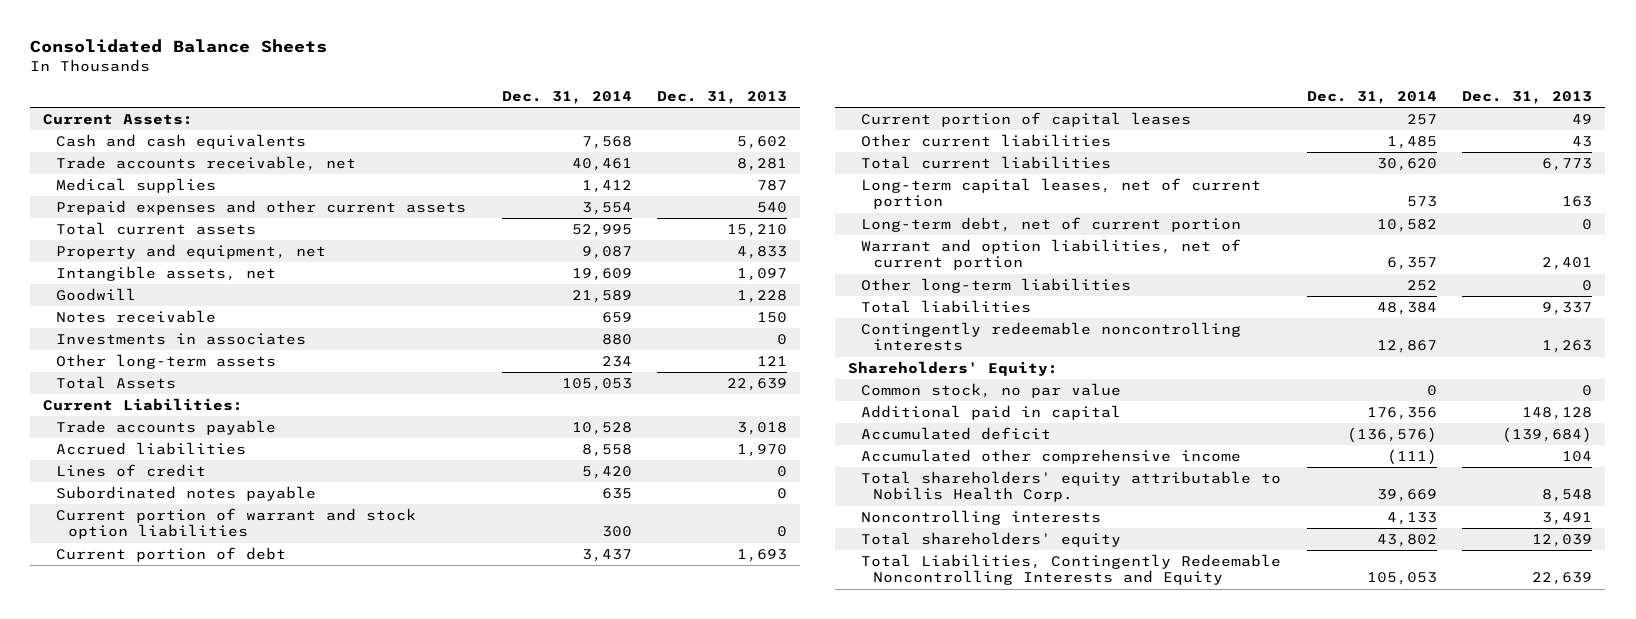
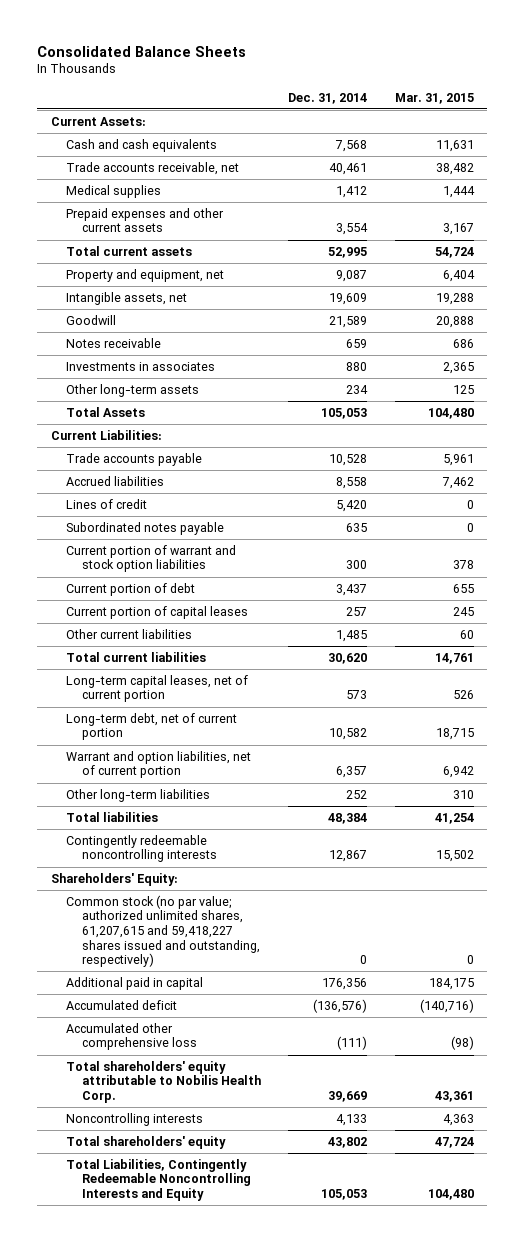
[657,91,788,105] Dec. 31, 2013 -> none
none -> [394,92,474,104] Mar. 31, 2015
[860,382,1121,398] Common stock, no par value -> [66,894,260,968] Common stock (no par value; authorized unlimited shares, 61,207,615 and 59,418,227 shares issued and outstanding, respectively)
[860,448,1241,464] Accumulated other comprehensive income -> [66,1022,197,1051] Accumulated other comprehensive loss

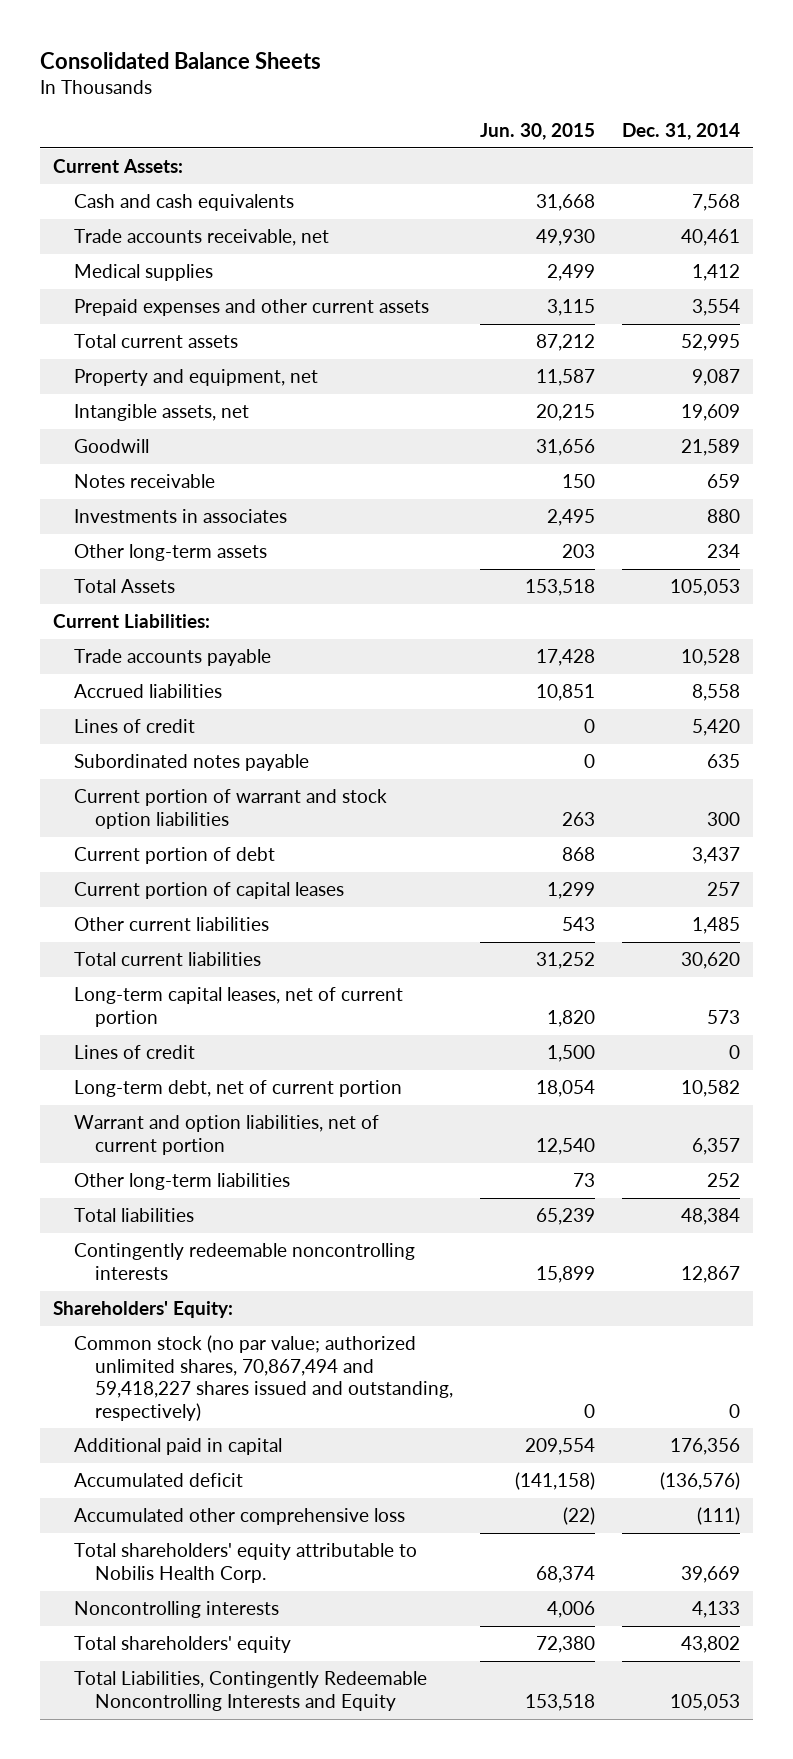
[394,92,474,104] Mar. 31, 2015 -> none
none -> [480,122,596,140] Jun. 30, 2015
none -> [74,1045,196,1060] Lines of credit
[66,894,260,968] Common stock (no par value; authorized unlimited shares, 61,207,615 and 59,418,227 shares issued and outstanding, respectively) -> [74,1335,454,1421] Common stock (no par value; authorized unlimited shares, 70,867,494 and 59,418,227 shares issued and outstanding, respectively)

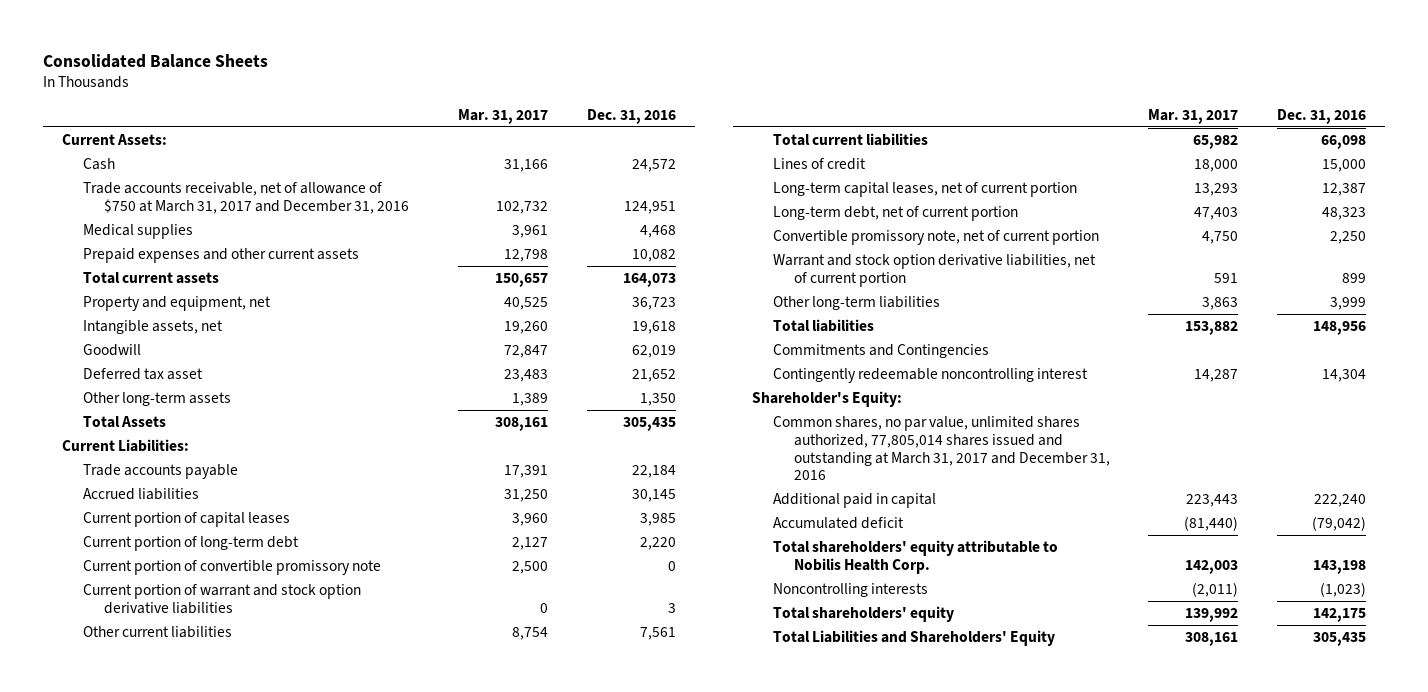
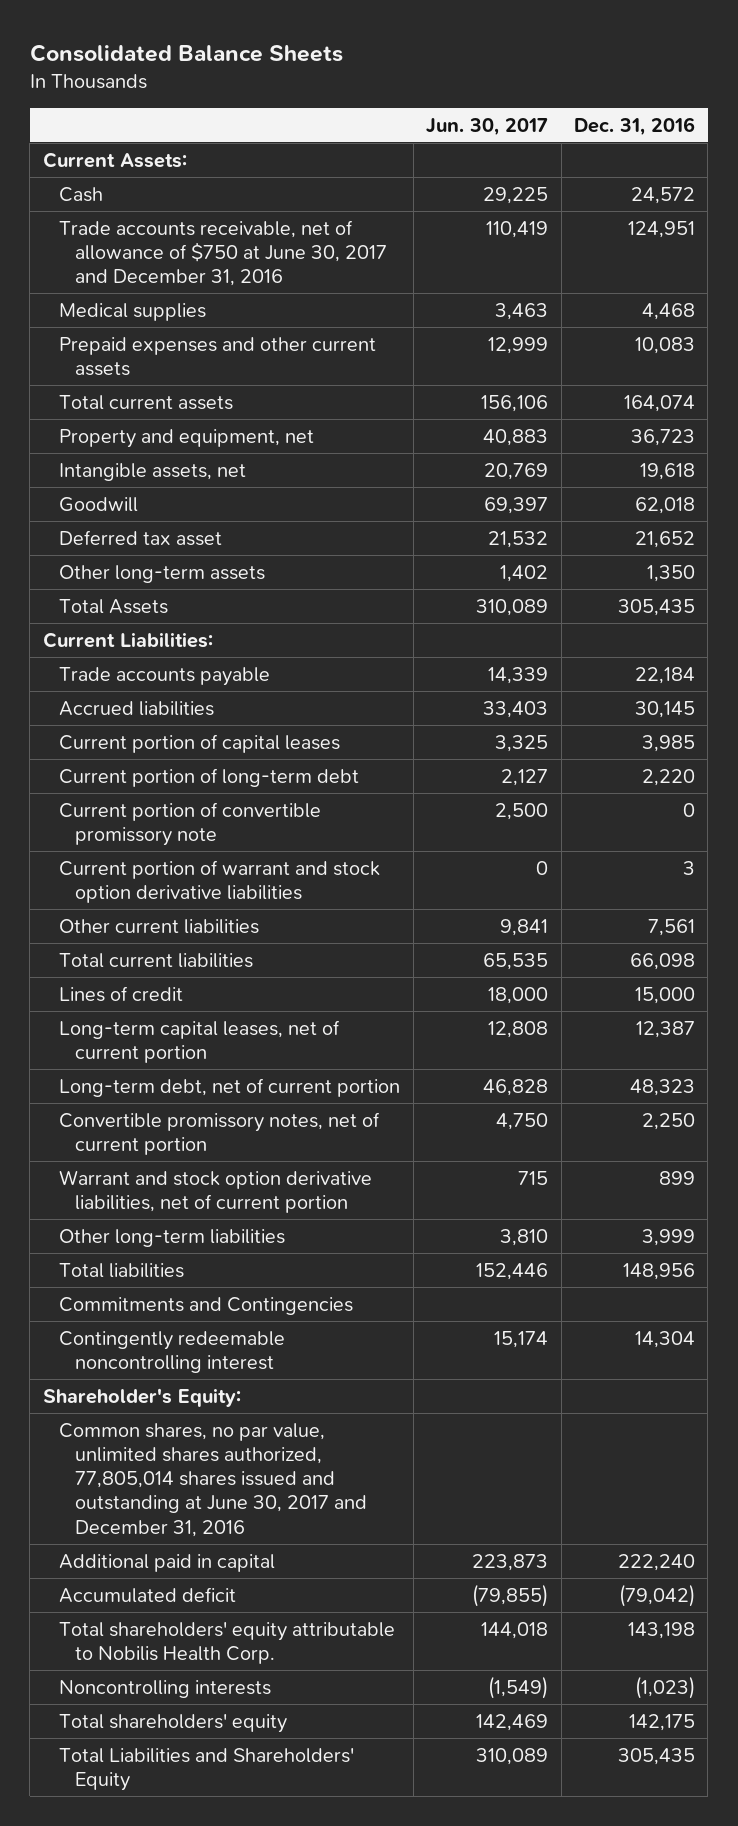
[458,108,549,124] Mar. 31, 2017 -> none
none -> [426,118,549,137] Jun. 30, 2017
[82,182,409,214] Trade accounts receivable, net of allowance of $750 at March 31, 2017 and December 31, 2016 -> [59,219,388,287] Trade accounts receivable, net of allowance of $750 at June 30, 2017 and December 31, 2016
[631,249,676,263] 10,082 -> [634,336,695,354] 10,083
[622,273,676,288] 164,073 -> [623,394,695,412] 164,074
[631,345,676,359] 62,019 -> [634,496,695,514] 62,018
[773,230,1100,246] Convertible promissory note, net of current portion -> [59,1111,381,1155] Convertible promissory notes, net of current portion
[773,416,1110,481] Common shares, no par value, unlimited shares authorized, 77,805,014 shares issued and outstanding at March 31, 2017 and December 31, 2016 -> [59,1422,368,1537] Common shares, no par value, unlimited shares authorized, 77,805,014 shares issued and outstanding at June 30, 2017 and December 31, 2016

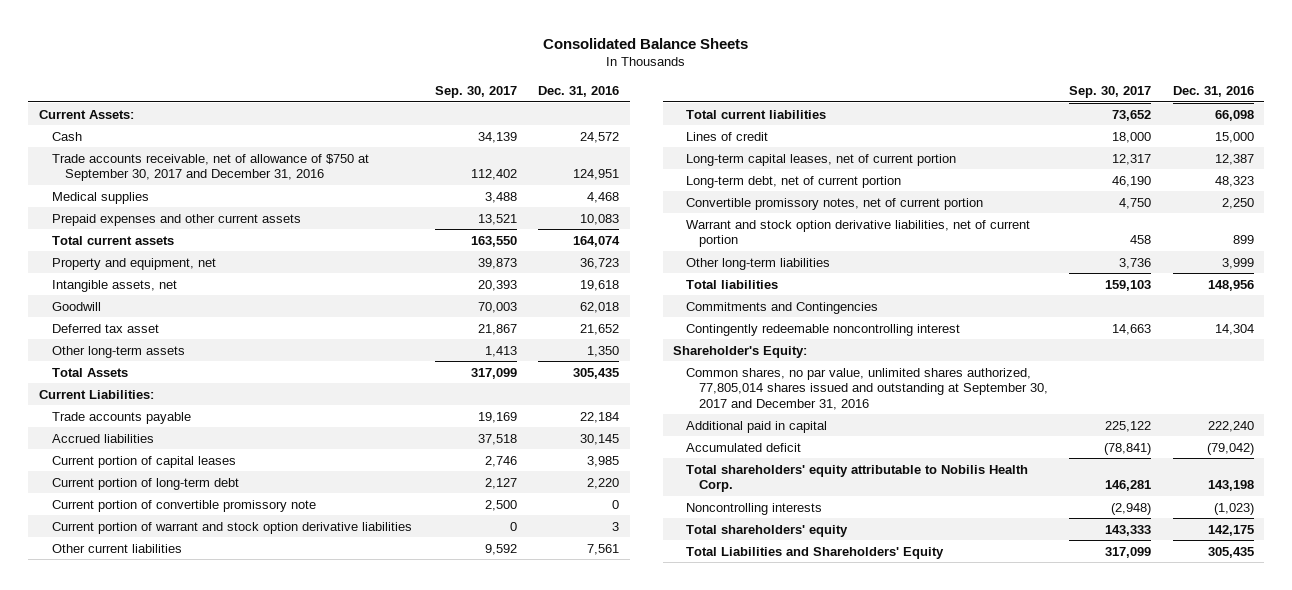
[426,118,549,137] Jun. 30, 2017 -> none
none -> [434,86,517,99] Sep. 30, 2017
[59,219,388,287] Trade accounts receivable, net of allowance of $750 at June 30, 2017 and December 31, 2016 -> [51,153,369,182] Trade accounts receivable, net of allowance of $750 at September 30, 2017 and December 31, 2016
[59,1422,368,1537] Common shares, no par value, unlimited shares authorized, 77,805,014 shares issued and outstanding at June 30, 2017 and December 31, 2016 -> [686,367,1049,410] Common shares, no par value, unlimited shares authorized, 77,805,014 shares issued and outstanding at September 30, 2017 and December 31, 2016

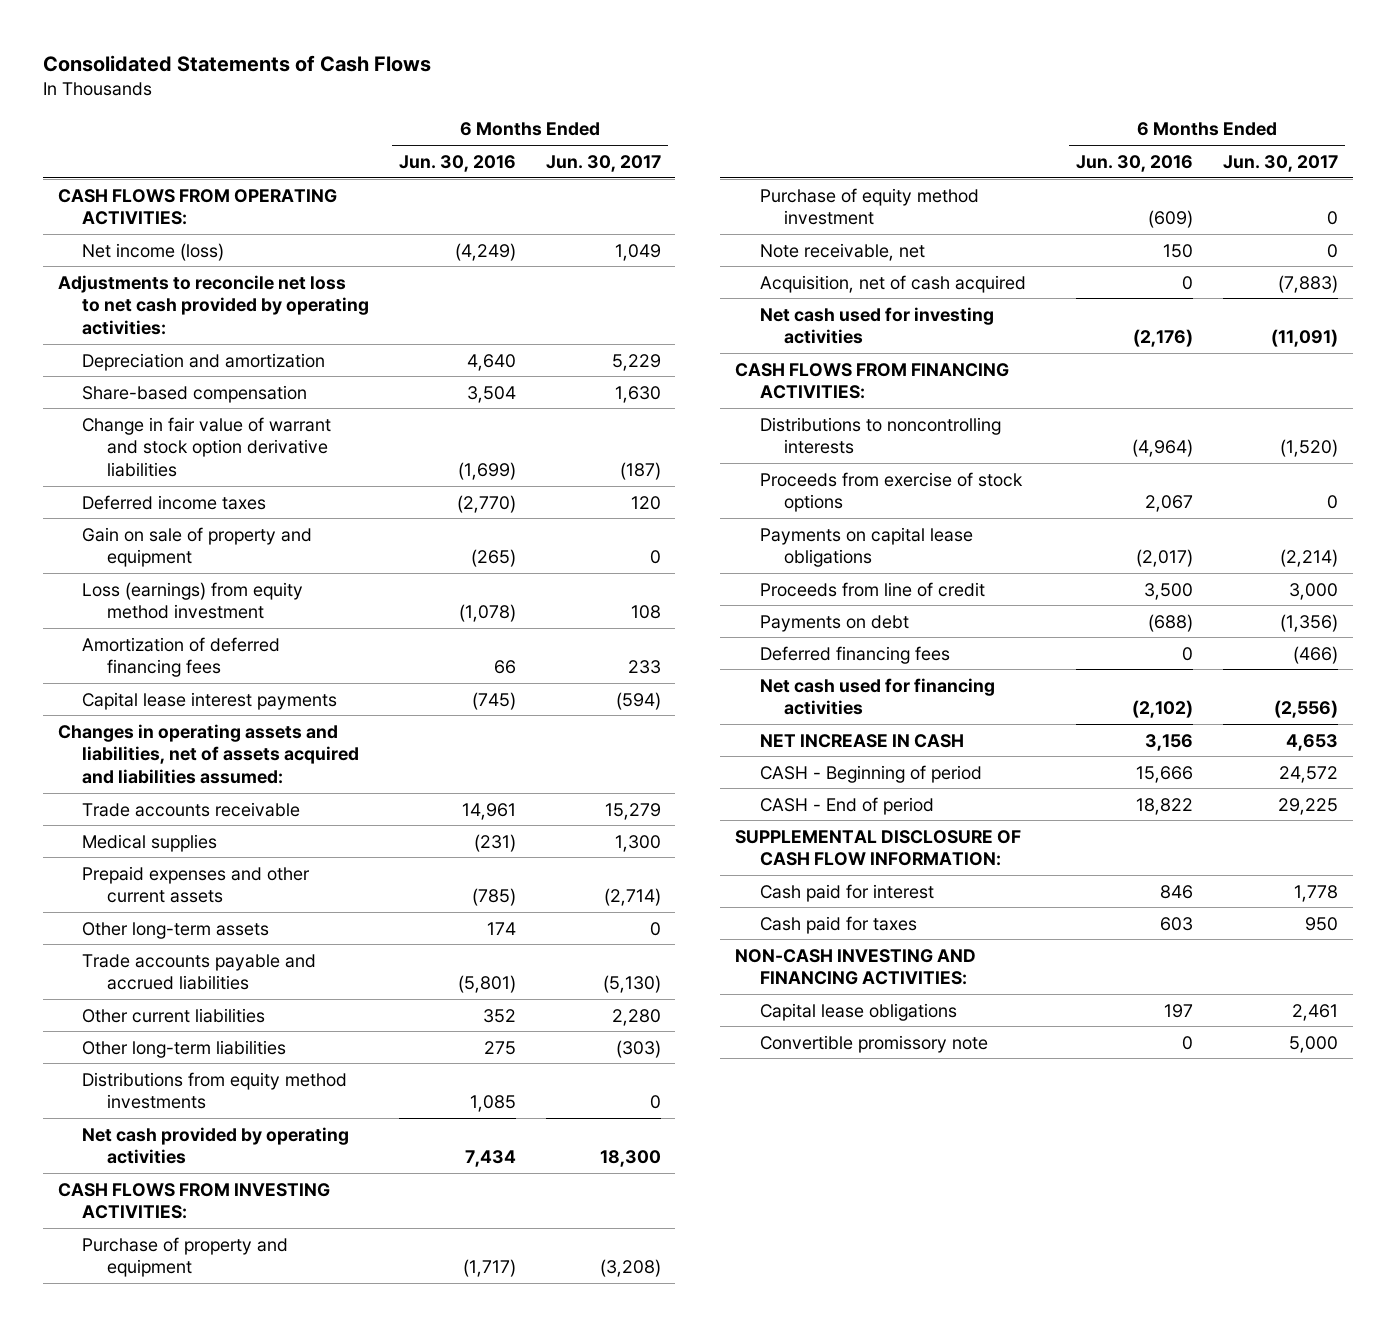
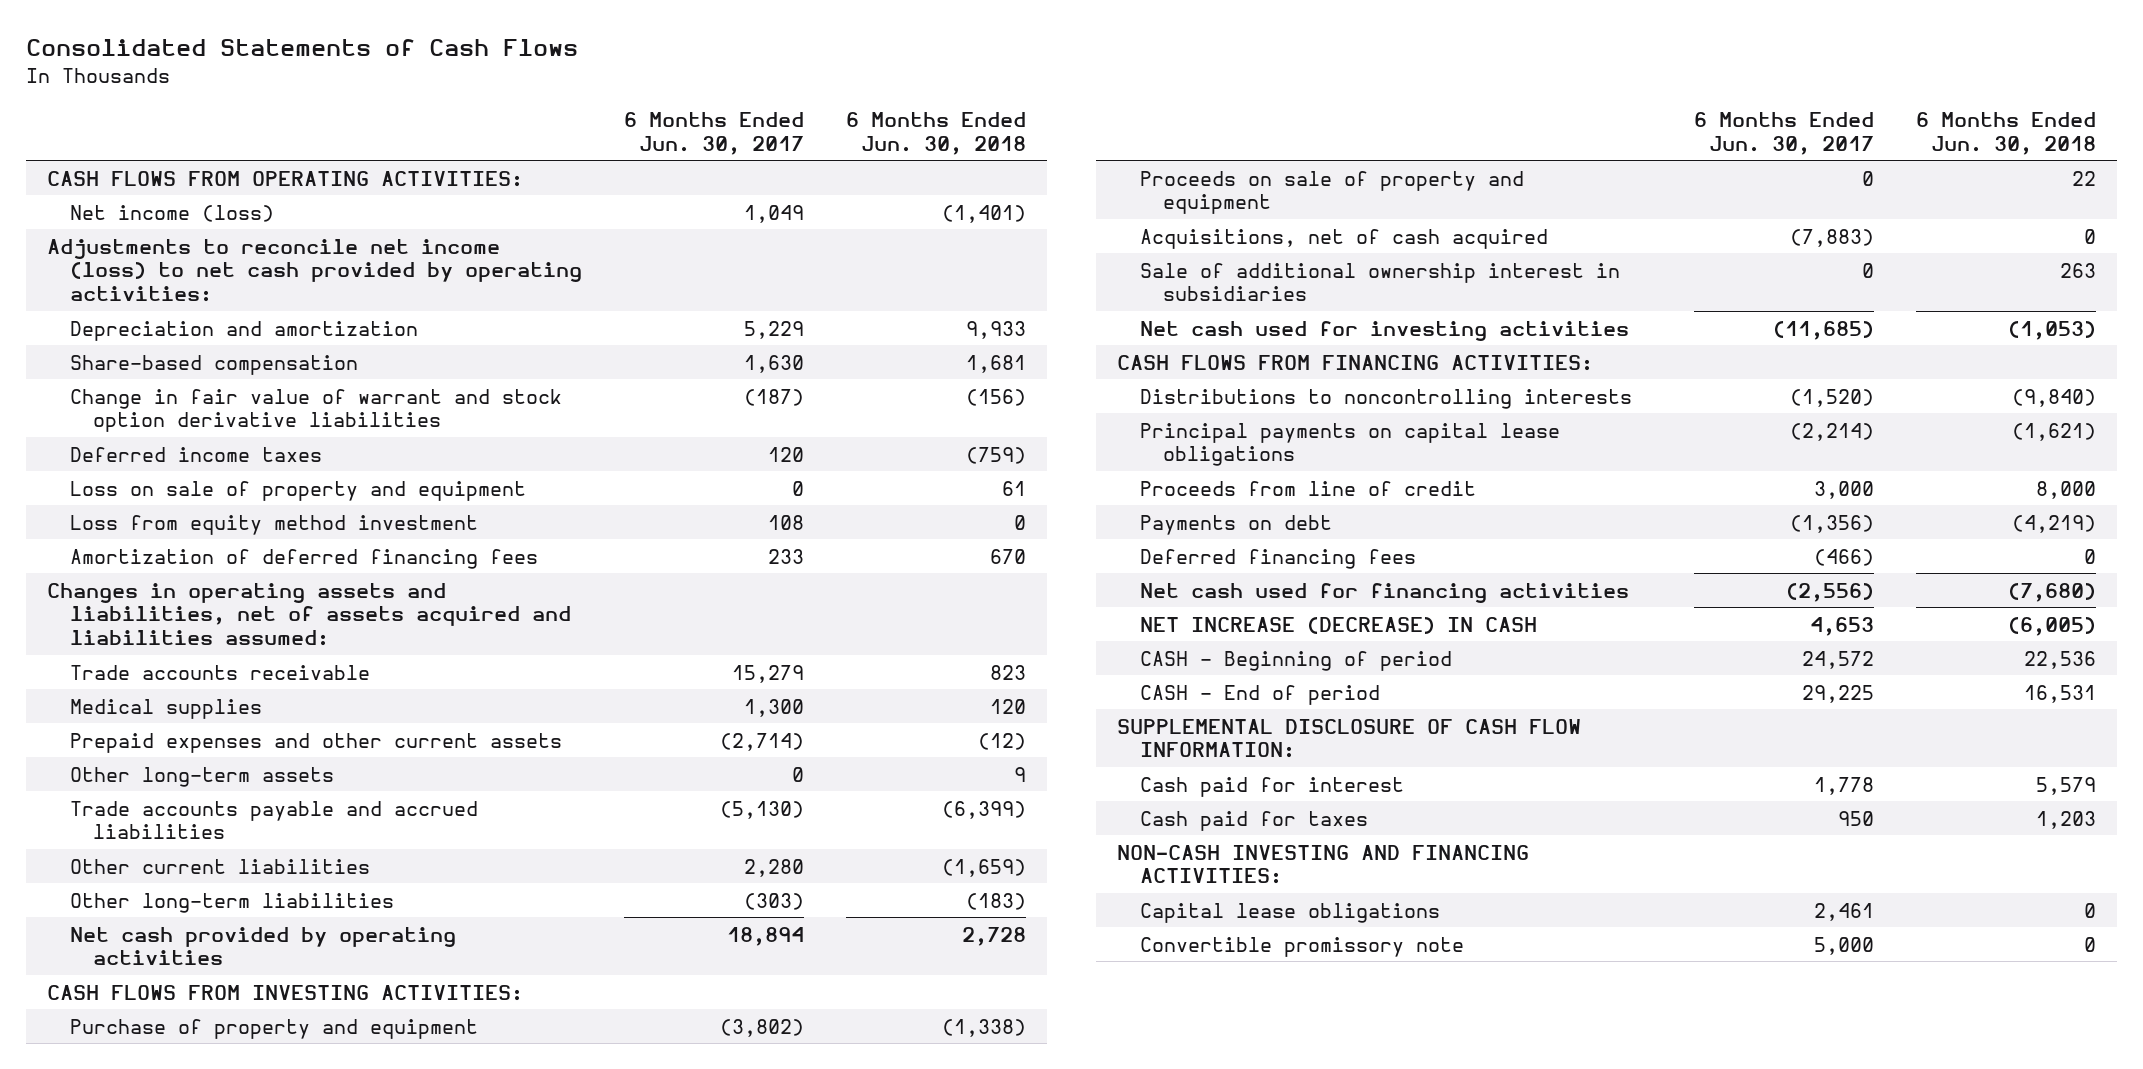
[399,154,517,172] Jun. 30, 2016 -> none
none -> [845,111,1026,155] 6 Months Ended Jun. 30, 2018
[57,274,370,336] Adjustments to reconcile net loss to net cash provided by operating activities: -> [46,238,583,303] Adjustments to reconcile net income (loss) to net cash provided by operating activities:
[82,526,313,568] Gain on sale of property and equipment -> [70,480,527,501] Loss on sale of property and equipment
[82,581,304,620] Loss (earnings) from equity method investment -> [70,514,479,535] Loss from equity method investment
[82,691,338,710] Capital lease interest payments -> none
[82,1071,348,1110] Distributions from equity method investments -> none
[599,1150,661,1168] 18,300 -> [726,926,804,946] 18,894
[759,187,979,226] Purchase of equity method investment -> none
[759,242,925,261] Note receivable, net -> none
[599,1259,661,1278] (3,208) -> [719,1018,804,1037] (3,802)
none -> [1140,170,1525,215] Proceeds on sale of property and equipment
[759,274,1026,293] Acquisition, net of cash acquired -> [1140,228,1549,249] Acquisitions, net of cash acquired
none -> [1140,262,1621,302] Sale of additional ownership interest in subsidiaries
[1270,329,1338,348] (11,091) -> [1772,320,1874,340] (11,685)
[759,471,1023,513] Proceeds from exercise of stock options -> none
[759,526,973,568] Payments on capital lease obligations -> [1140,422,1561,467] Principal payments on capital lease obligations
[759,733,964,748] NET INCREASE IN CASH -> [1140,616,1538,634] NET INCREASE (DECREASE) IN CASH

